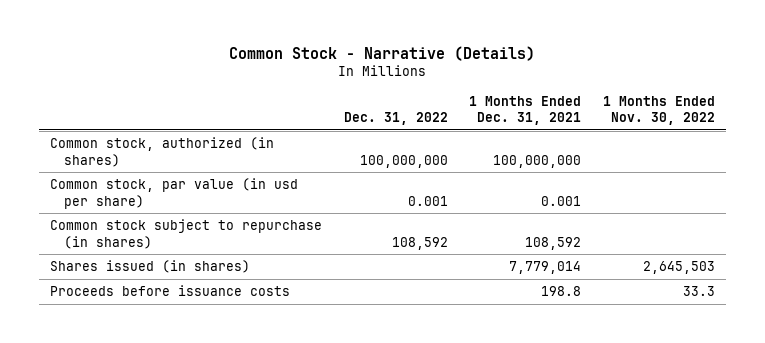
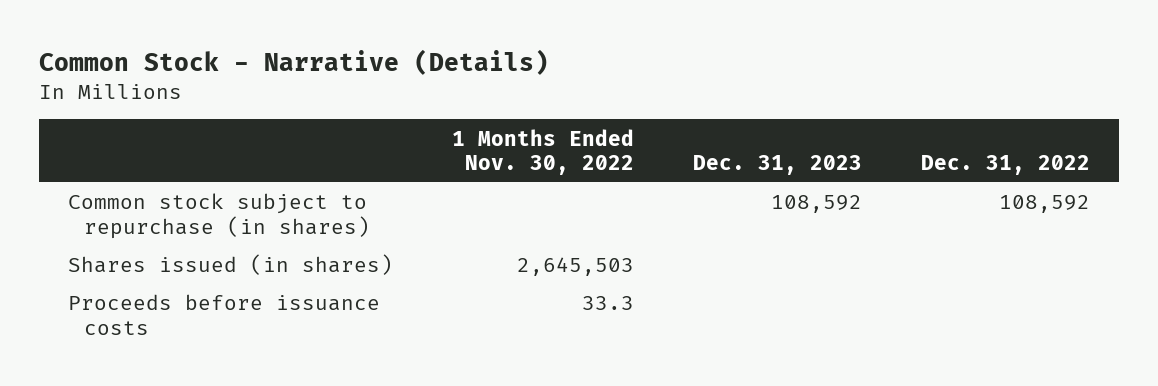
[469,95,582,126] 1 Months Ended Dec. 31, 2021 -> none
none -> [692,154,862,175] Dec. 31, 2023
[49,137,274,167] Common stock, authorized (in shares) -> none
[49,178,298,209] Common stock, par value (in usd per share) -> none

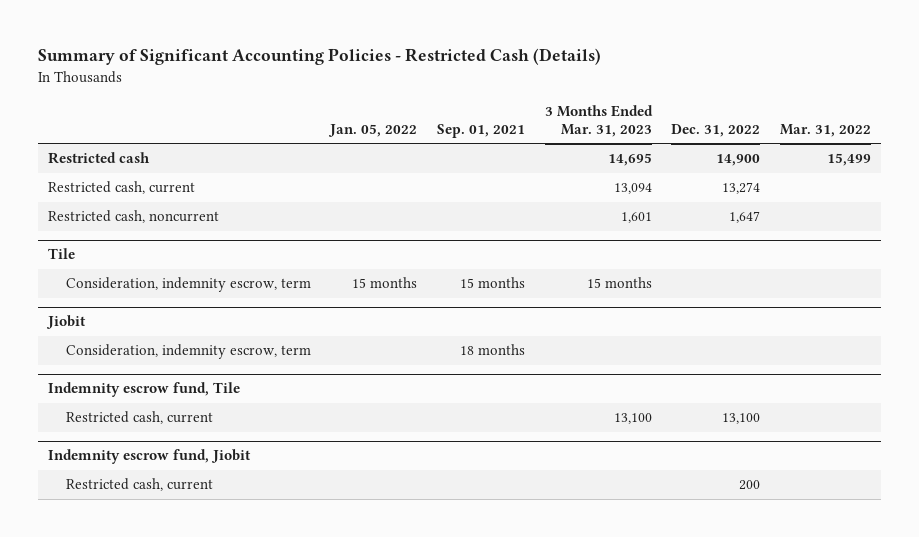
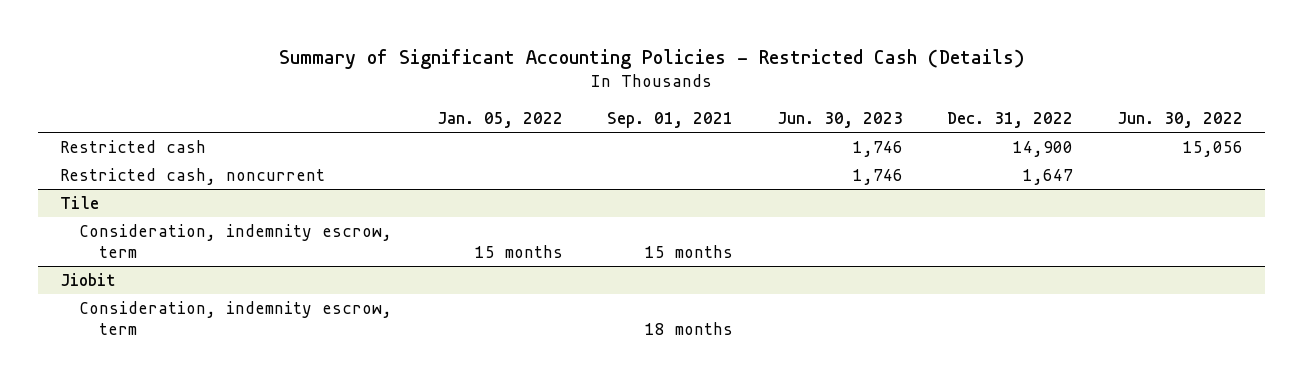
[544,104,653,137] 3 Months Ended Mar. 31, 2023 -> none
[779,123,871,137] Mar. 31, 2022 -> none
none -> [776,112,903,129] Jun. 30, 2023
none -> [1117,112,1244,129] Jun. 30, 2022
[47,181,195,195] Restricted cash, current -> none
[47,382,240,398] Indemnity escrow fund, Tile -> none
[65,411,213,425] Restricted cash, current -> none
[47,449,251,465] Indemnity escrow fund, Jiobit -> none
[65,478,213,492] Restricted cash, current -> none

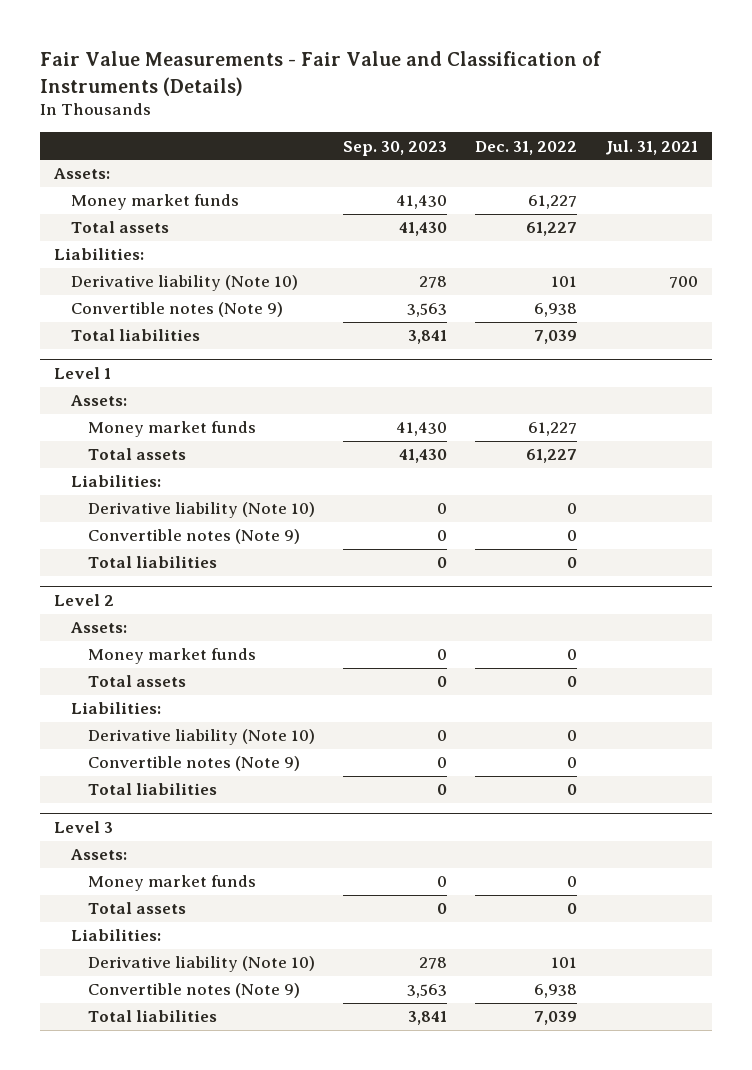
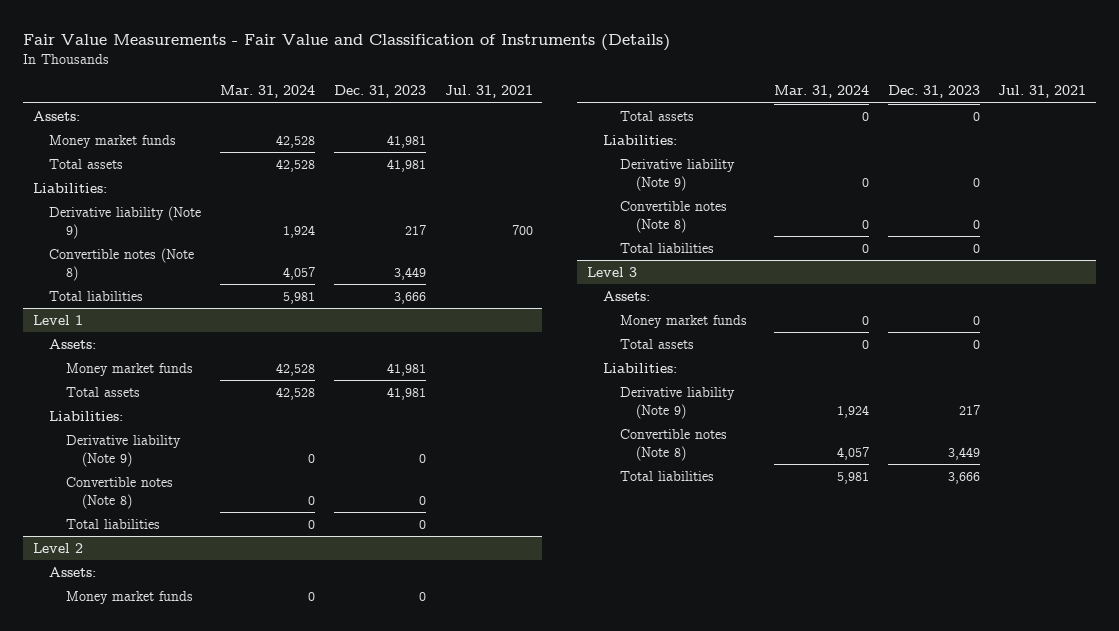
[343,140,448,156] Sep. 30, 2023 -> none
[474,140,577,155] Dec. 31, 2022 -> none
none -> [219,85,315,99] Mar. 31, 2024
none -> [333,85,426,99] Dec. 31, 2023
[71,275,299,292] Derivative liability (Note 10) -> [49,205,202,239] Derivative liability (Note 9)
[71,302,284,318] Convertible notes (Note 9) -> [49,247,195,281] Convertible notes (Note 8)
[88,502,316,519] Derivative liability (Note 10) -> [65,434,181,467] Derivative liability (Note 9)
[88,529,301,545] Convertible notes (Note 9) -> [65,476,173,509] Convertible notes (Note 8)
[88,729,316,746] Derivative liability (Note 10) -> [619,158,735,191] Derivative liability (Note 9)
[88,756,301,772] Convertible notes (Note 9) -> [619,200,727,233] Convertible notes (Note 8)
[88,956,316,973] Derivative liability (Note 10) -> [619,386,735,419] Derivative liability (Note 9)
[88,983,301,999] Convertible notes (Note 9) -> [619,428,727,461] Convertible notes (Note 8)

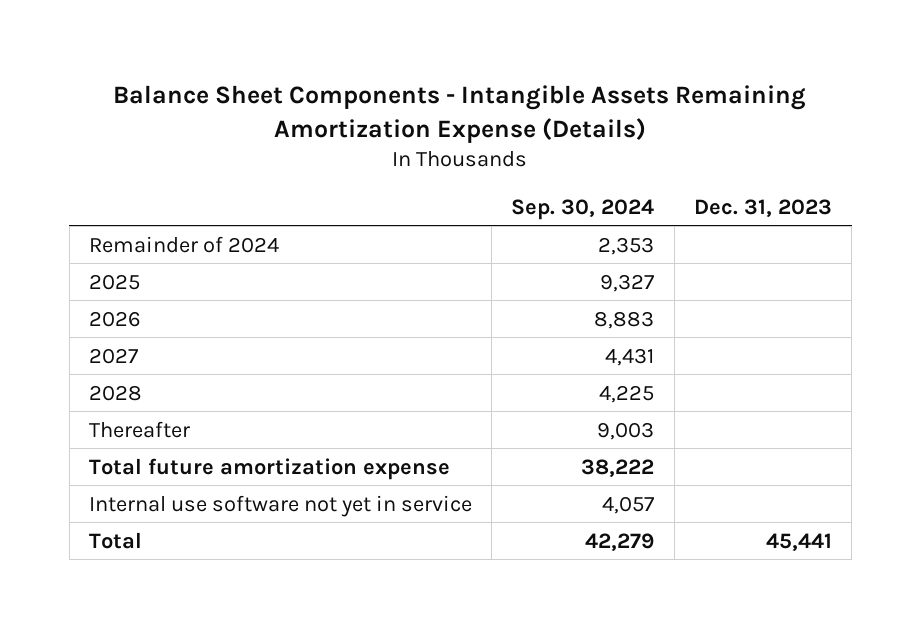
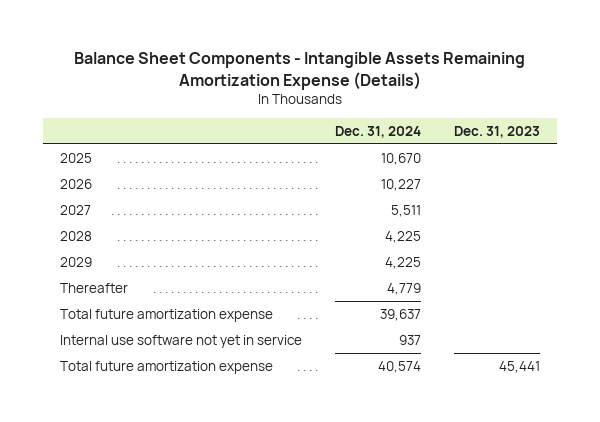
[511,198,655,220] Sep. 30, 2024 -> none
none -> [334,125,421,138] Dec. 31, 2024
[88,235,279,253] Remainder of 2024 -> none
none -> [59,256,92,267] 2029
[88,531,142,549] Total -> [59,360,273,374] Total future amortization expense

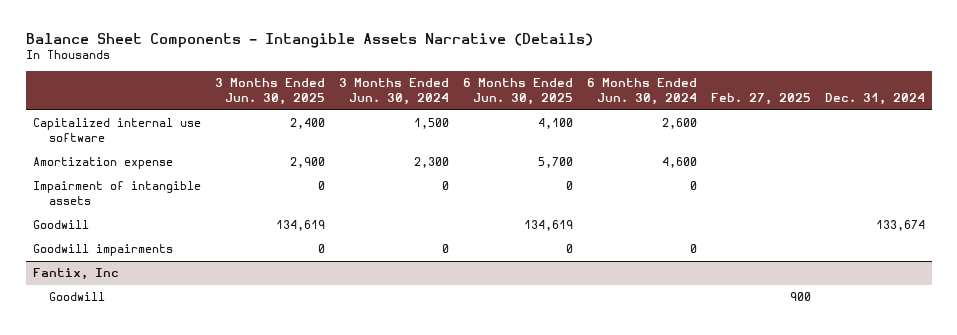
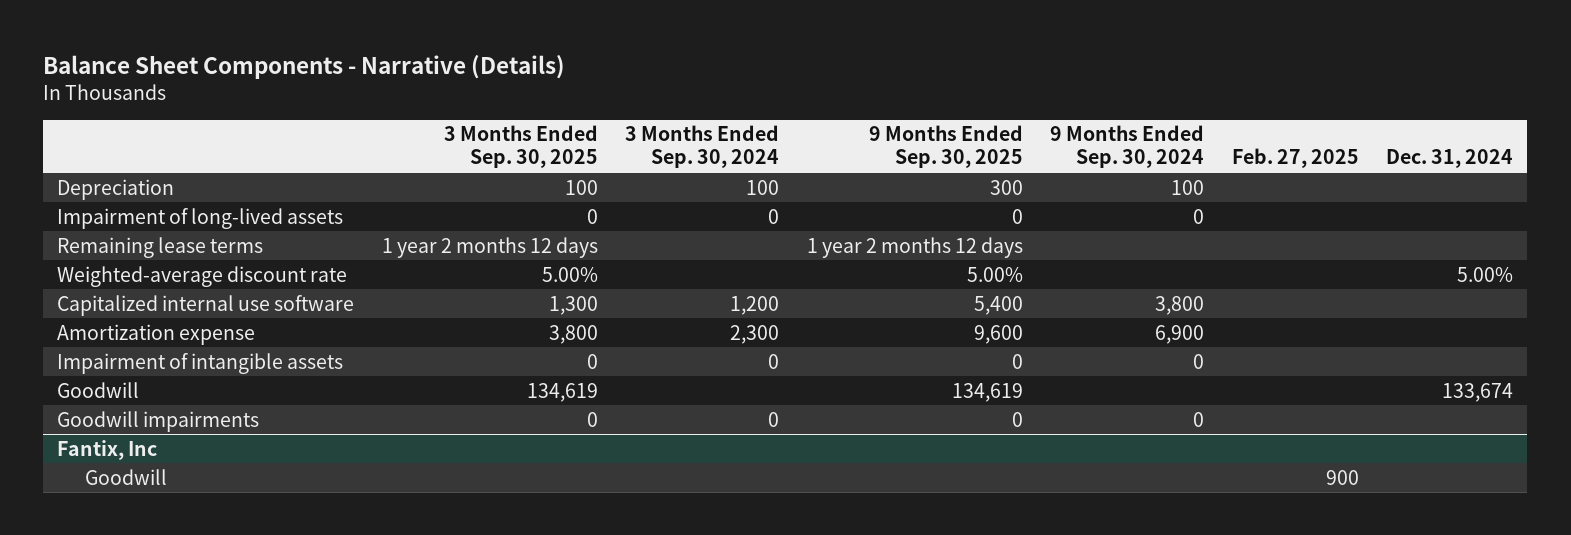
[25,32,593,48] Balance Sheet Components - Intangible Assets Narrative (Details) -> [43,54,566,79] Balance Sheet Components - Narrative (Details)
[214,78,325,106] 3 Months Ended Jun. 30, 2025 -> none
[338,78,449,106] 3 Months Ended Jun. 30, 2024 -> none
[462,78,573,106] 6 Months Ended Jun. 30, 2025 -> none
[586,78,697,106] 6 Months Ended Jun. 30, 2024 -> none
none -> [443,125,598,169] 3 Months Ended Sep. 30, 2025
none -> [625,125,780,169] 3 Months Ended Sep. 30, 2024
none -> [868,125,1023,169] 9 Months Ended Sep. 30, 2025
none -> [1050,125,1205,169] 9 Months Ended Sep. 30, 2024
none -> [57,178,175,200] Depreciation
none -> [57,207,344,229] Impairment of long-lived assets
none -> [57,236,264,258] Remaining lease terms
none -> [57,265,348,287] Weighted-average discount rate

